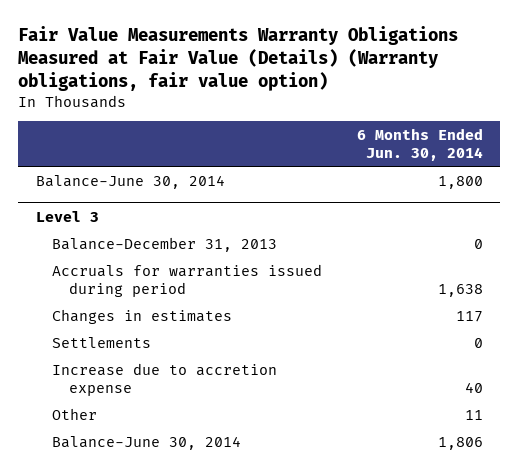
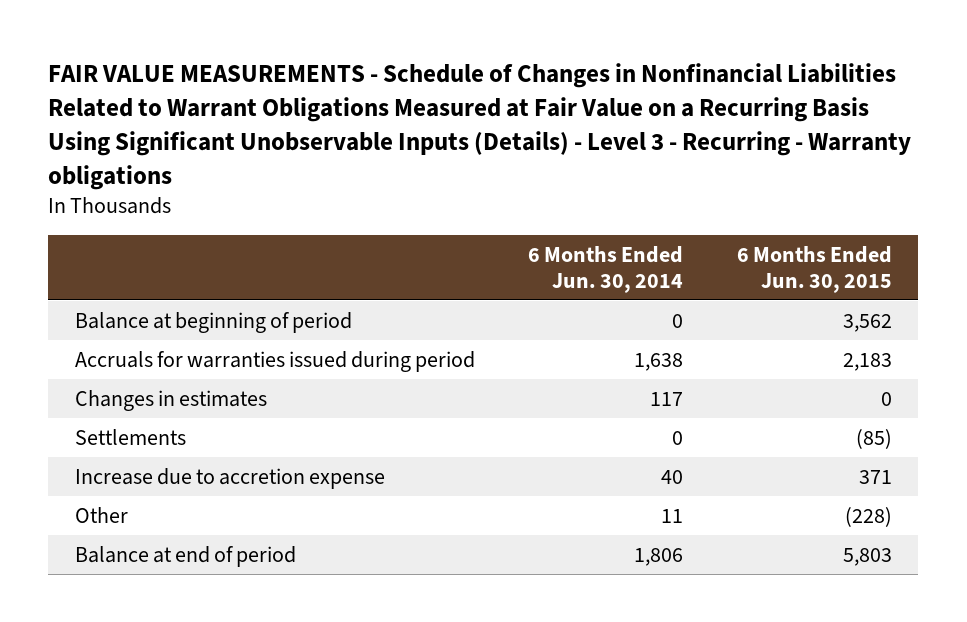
[18,26,459,91] Fair Value Measurements Warranty Obligations Measured at Fair Value (Details) (Warranty obligations, fair value option) -> [48,63,912,190] FAIR VALUE MEASUREMENTS - Schedule of Changes in Nonfinancial Liabilities Related to Warrant Obligations Measured at Fair Value on a Recurring Basis Using Significant Unobservable Inputs (Details) - Level 3 - Recurring - Warranty obligations
none -> [736,246,892,293] 6 Months Ended Jun. 30, 2015
[35,174,225,189] Balance-June 30, 2014 -> none
[35,210,99,222] Level 3 -> none
[52,236,278,252] Balance-December 31, 2013 -> none
none -> [74,311,352,333] Balance at beginning of period
[52,435,242,450] Balance-June 30, 2014 -> [74,545,296,567] Balance at end of period

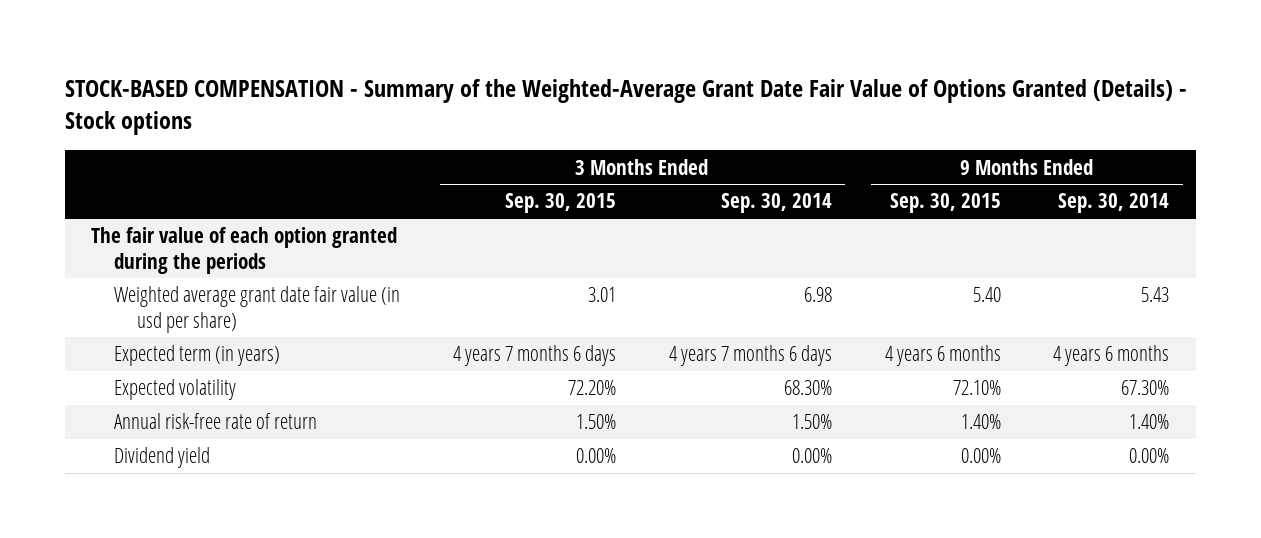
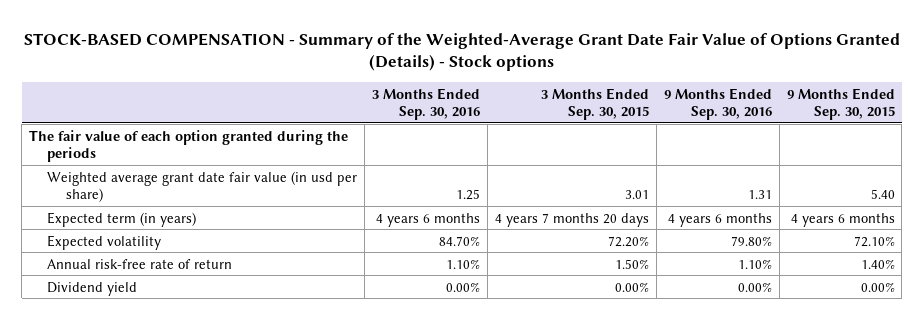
[720,193,832,214] Sep. 30, 2014 -> none
[1058,193,1170,214] Sep. 30, 2014 -> none
none -> [372,87,481,120] 3 Months Ended Sep. 30, 2016
none -> [663,87,772,120] 9 Months Ended Sep. 30, 2016
[452,345,616,367] 4 years 7 months 6 days -> [495,212,650,227] 4 years 7 months 20 days

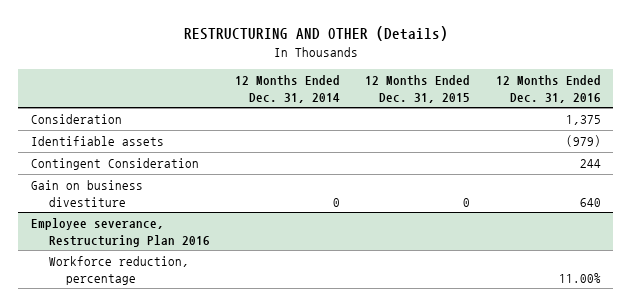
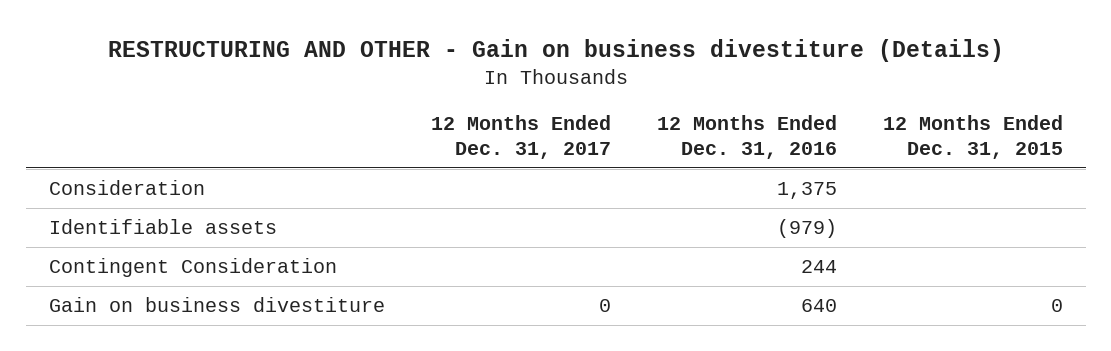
[183,26,448,42] RESTRUCTURING AND OTHER (Details) -> [107,39,1004,63] RESTRUCTURING AND OTHER - Gain on business divestiture (Details)
[234,74,340,103] 12 Months Ended Dec. 31, 2014 -> none
none -> [430,115,611,159] 12 Months Ended Dec. 31, 2017
[30,218,210,247] Employee severance, Restructuring Plan 2016 -> none
[48,256,189,285] Workforce reduction, percentage -> none

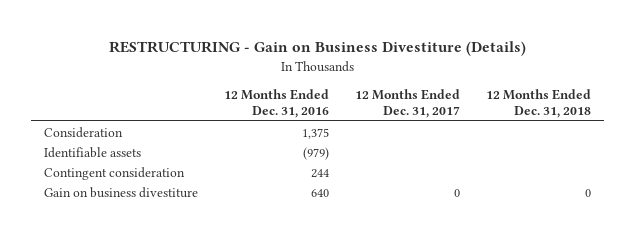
[107,39,1004,63] RESTRUCTURING AND OTHER - Gain on business divestiture (Details) -> [108,41,526,57] RESTRUCTURING - Gain on Business Divestiture (Details)
[882,115,1063,159] 12 Months Ended Dec. 31, 2015 -> none
none -> [486,88,592,119] 12 Months Ended Dec. 31, 2018
[48,257,337,277] Contingent Consideration -> [43,166,185,180] Contingent consideration

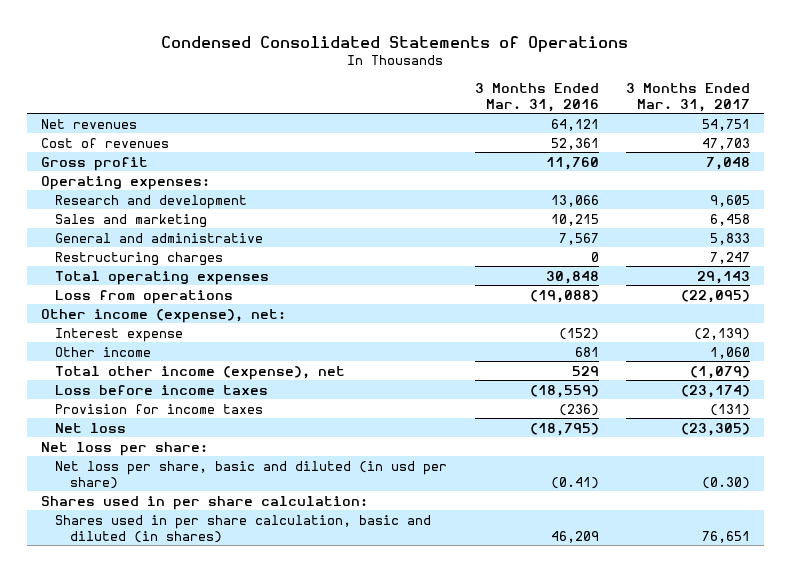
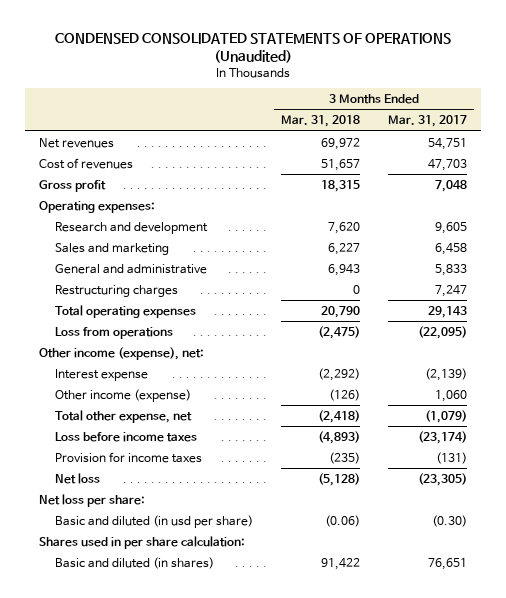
[161,35,629,52] Condensed Consolidated Statements of Operations -> [54,32,451,63] CONDENSED CONSOLIDATED STATEMENTS OF OPERATIONS (Unaudited)
[474,82,599,112] 3 Months Ended Mar. 31, 2016 -> none
none -> [281,115,361,128] Mar. 31, 2018
[55,346,152,357] Other income -> [55,388,192,402] Other income (expense)
[55,365,346,380] Total other income (expense), net -> [55,409,193,423] Total other expense, net
[55,460,448,489] Net loss per share, basic and diluted (in usd per share) -> [55,514,254,528] Basic and diluted (in usd per share)
[55,514,432,543] Shares used in per share calculation, basic and diluted (in shares) -> [55,556,215,569] Basic and diluted (in shares)

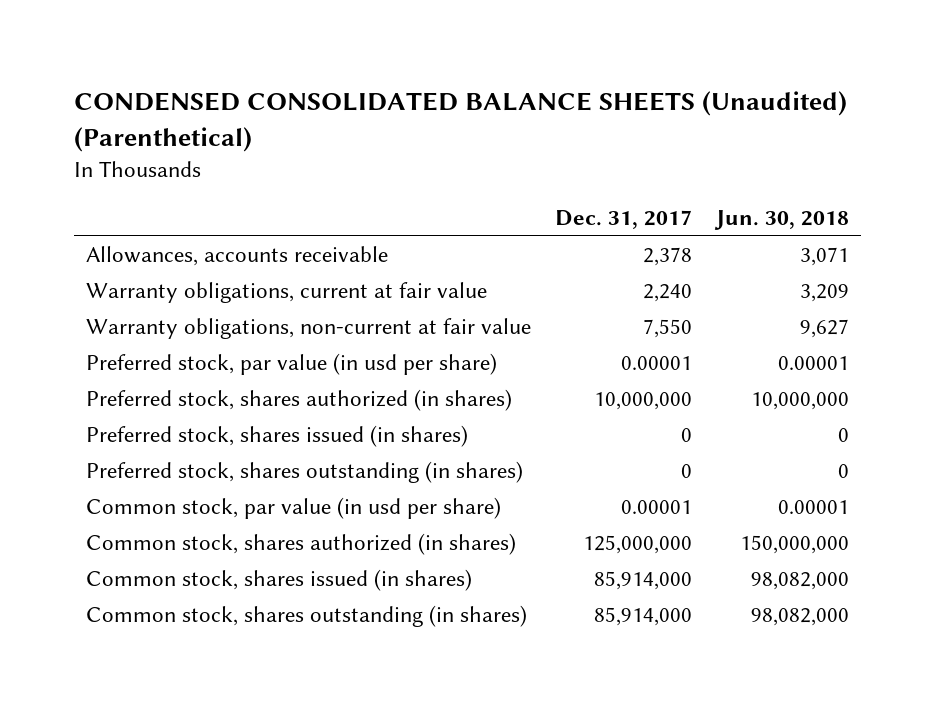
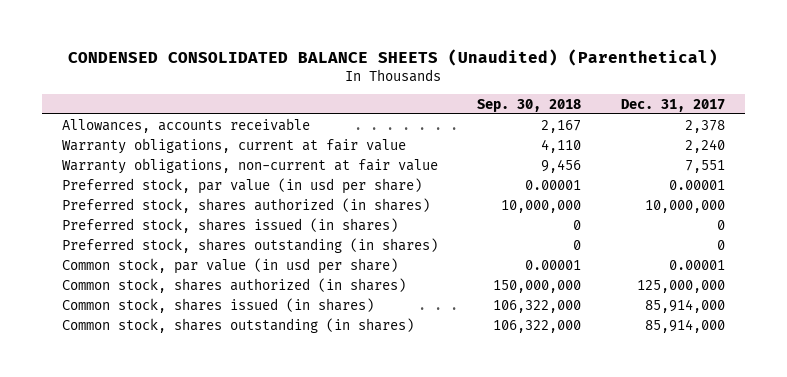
[714,210,850,231] Jun. 30, 2018 -> none
none -> [477,98,582,112] Sep. 30, 2018
[643,319,693,339] 7,550 -> [685,159,726,173] 7,551

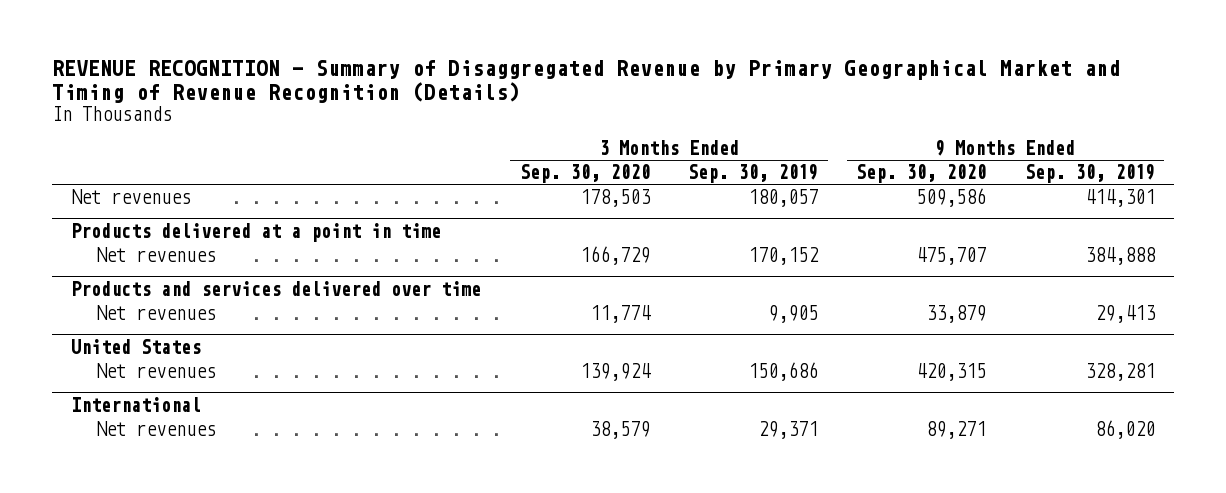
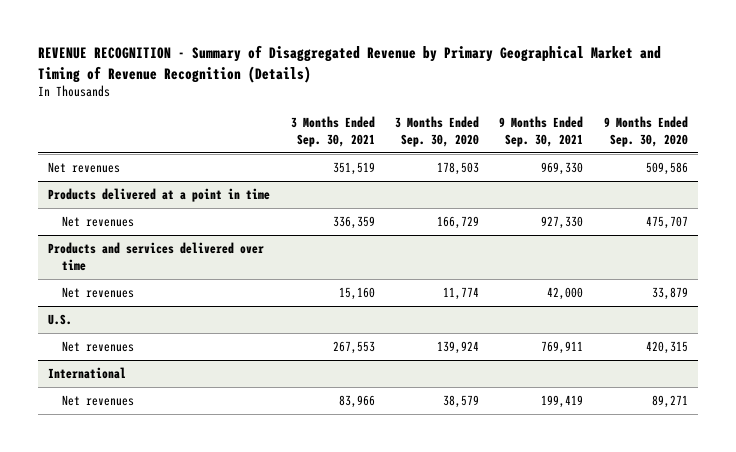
[688,164,819,184] Sep. 30, 2019 -> none
[1024,164,1155,184] Sep. 30, 2019 -> none
none -> [290,116,375,148] 3 Months Ended Sep. 30, 2021
none -> [499,116,584,148] 9 Months Ended Sep. 30, 2021
[71,338,202,354] United States -> [48,313,73,325] U.S.

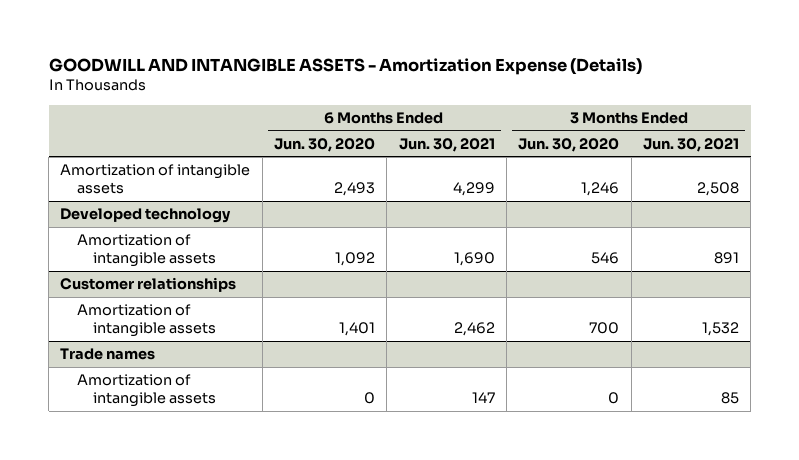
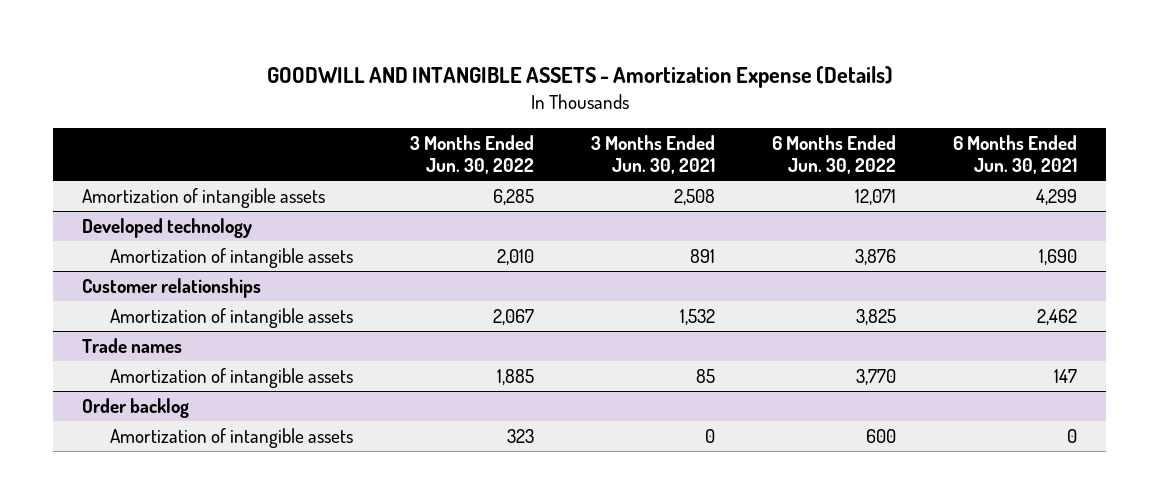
[274,137,376,152] Jun. 30, 2020 -> none
[518,137,620,152] Jun. 30, 2020 -> none
none -> [409,134,534,175] 3 Months Ended Jun. 30, 2022
none -> [772,134,897,175] 6 Months Ended Jun. 30, 2022
none -> [81,398,189,419] Order backlog
none -> [109,428,353,449] Amortization of intangible assets

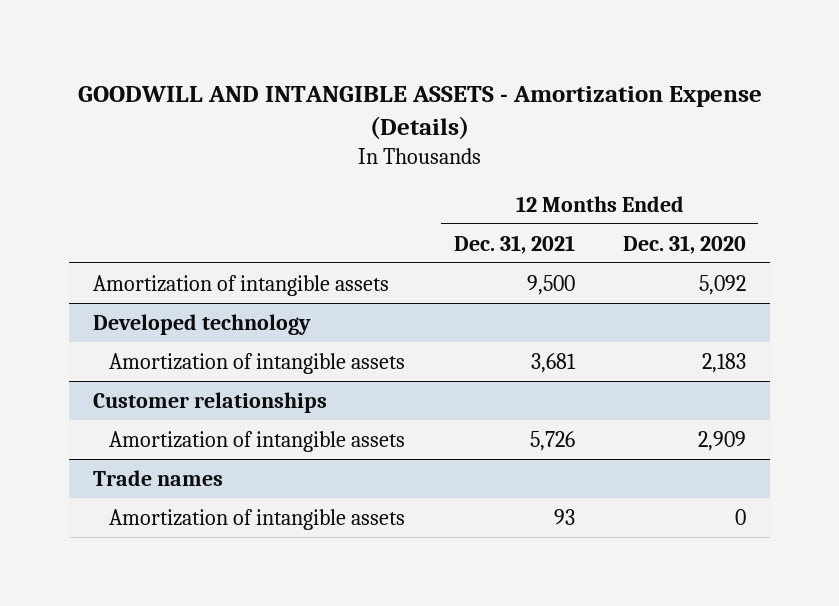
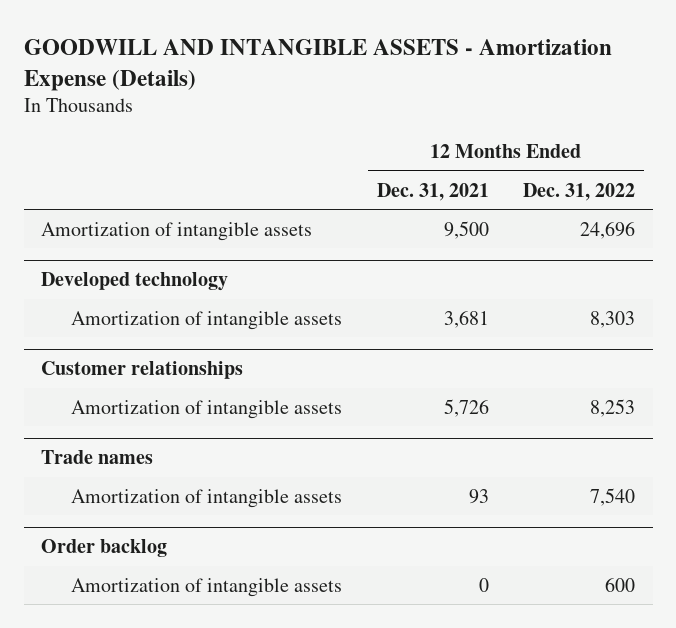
[623,234,747,254] Dec. 31, 2020 -> none
none -> [523,182,636,201] Dec. 31, 2022
none -> [40,539,167,558] Order backlog
none -> [71,577,343,597] Amortization of intangible assets

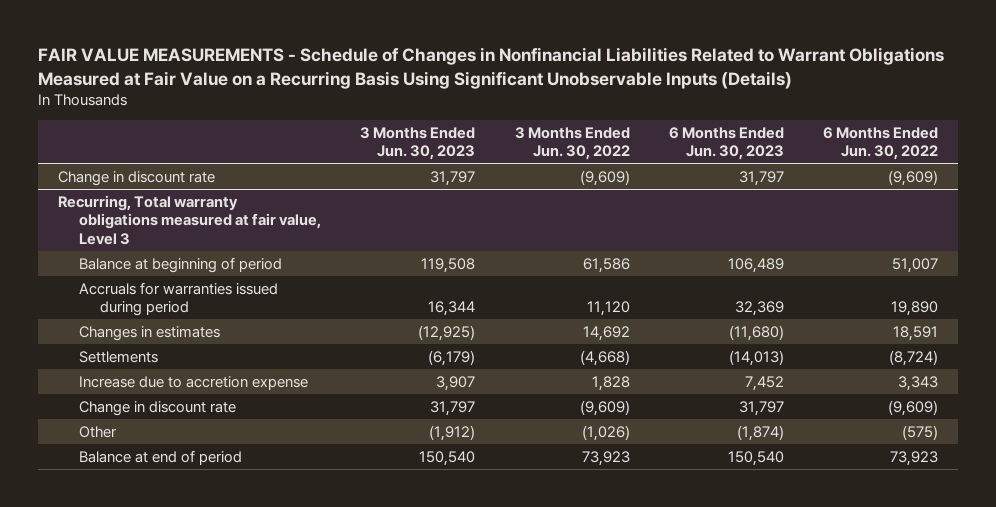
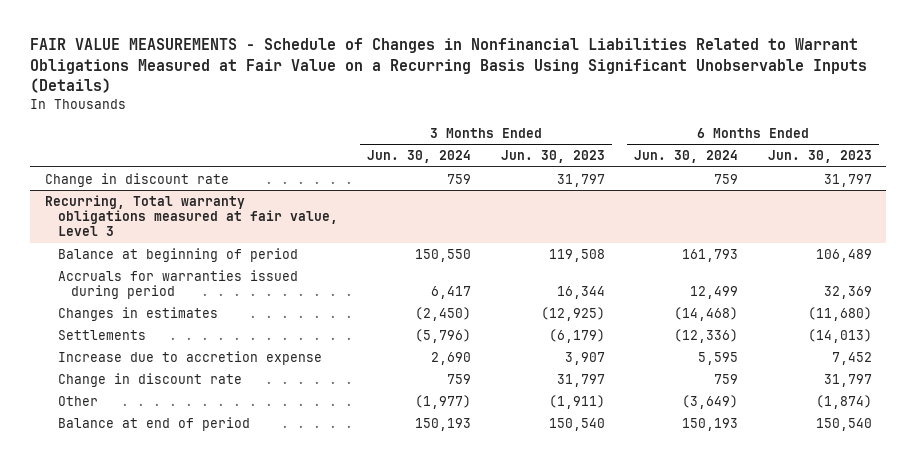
[514,126,630,161] 3 Months Ended Jun. 30, 2022 -> none
[823,126,939,161] 6 Months Ended Jun. 30, 2022 -> none
none -> [367,150,472,164] Jun. 30, 2024
none -> [634,150,739,164] Jun. 30, 2024
[429,424,476,441] (1,912) -> [548,394,605,409] (1,911)

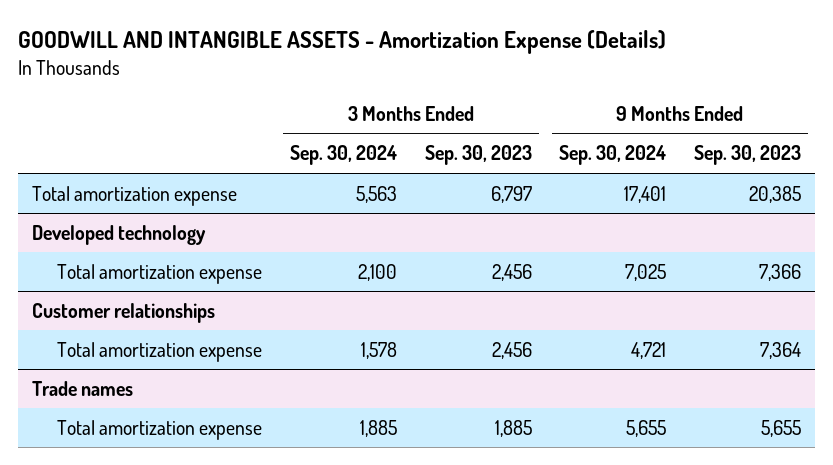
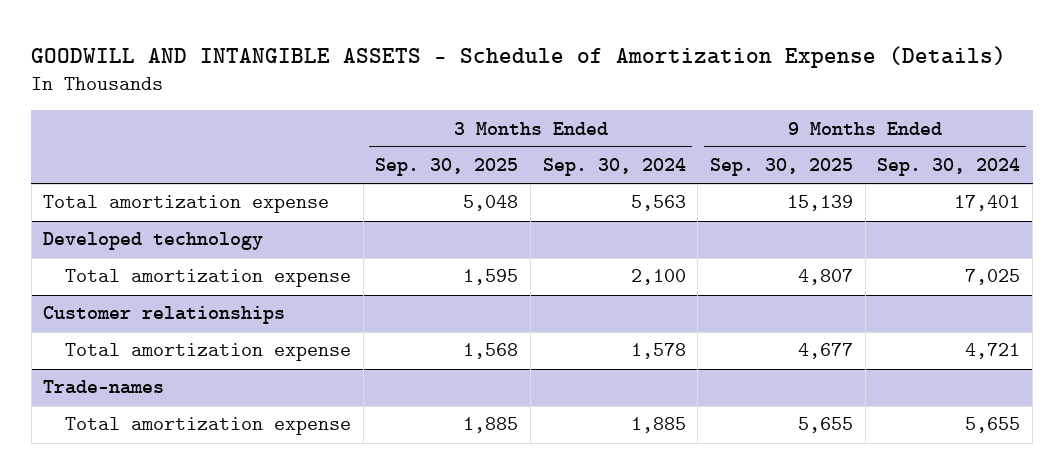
[17,30,666,55] GOODWILL AND INTANGIBLE ASSETS - Amortization Expense (Details) -> [31,45,1007,68] GOODWILL AND INTANGIBLE ASSETS - Schedule of Amortization Expense (Details)
[424,145,532,166] Sep. 30, 2023 -> none
[694,145,802,166] Sep. 30, 2023 -> none
none -> [375,158,519,177] Sep. 30, 2025
none -> [710,158,854,177] Sep. 30, 2025
[31,380,133,396] Trade names -> [43,380,165,395] Trade-names

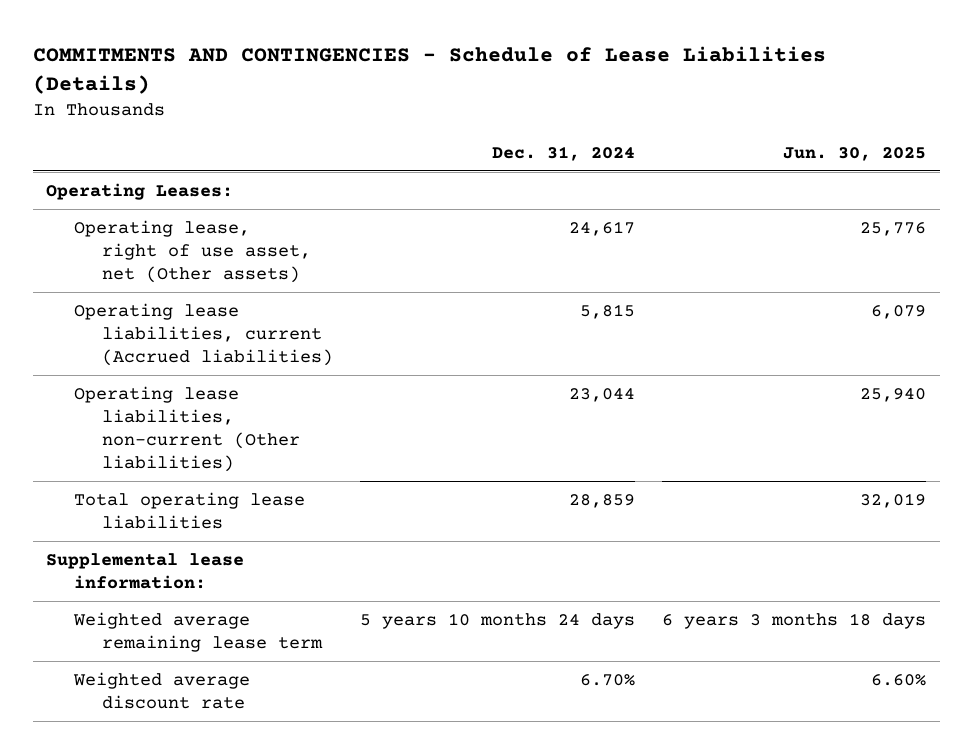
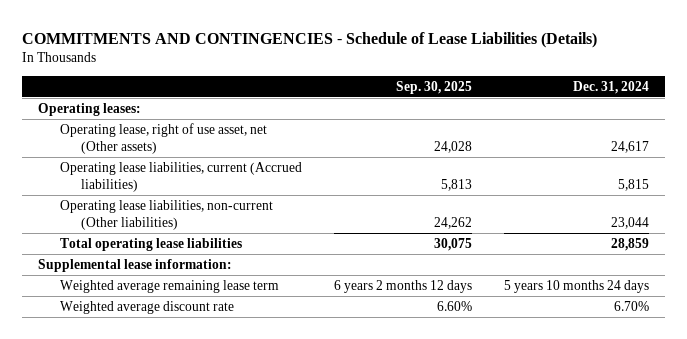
[783,146,927,161] Jun. 30, 2025 -> none
none -> [395,80,472,94] Sep. 30, 2025
[46,182,234,200] Operating Leases: -> [38,102,142,116] Operating leases:

